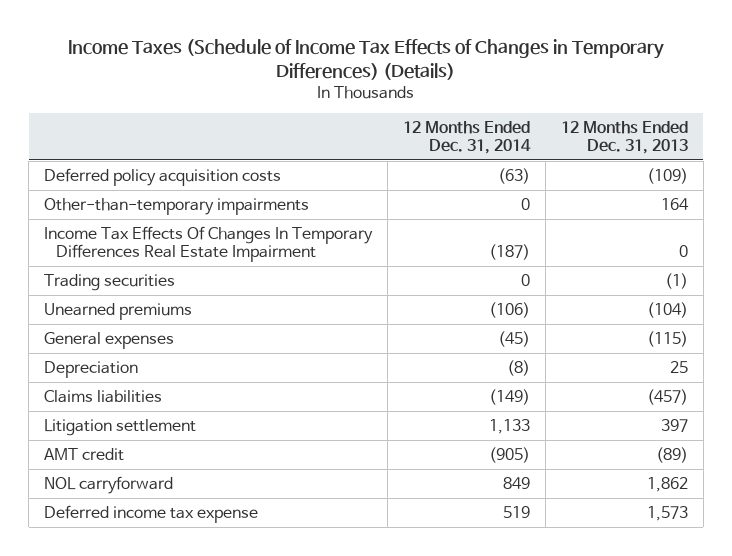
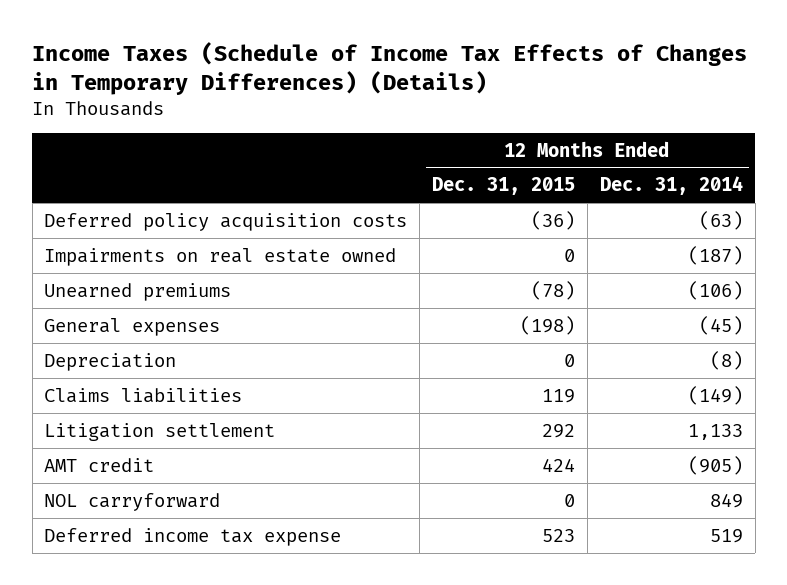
[561,120,689,155] 12 Months Ended Dec. 31, 2013 -> none
none -> [432,177,576,196] Dec. 31, 2015
[44,197,310,215] Other-than-temporary impairments -> none
[44,273,176,291] Trading securities -> none
[44,225,374,263] Income Tax Effects Of Changes In Temporary Differences Real Estate Impairment -> [44,247,397,266] Impairments on real estate owned

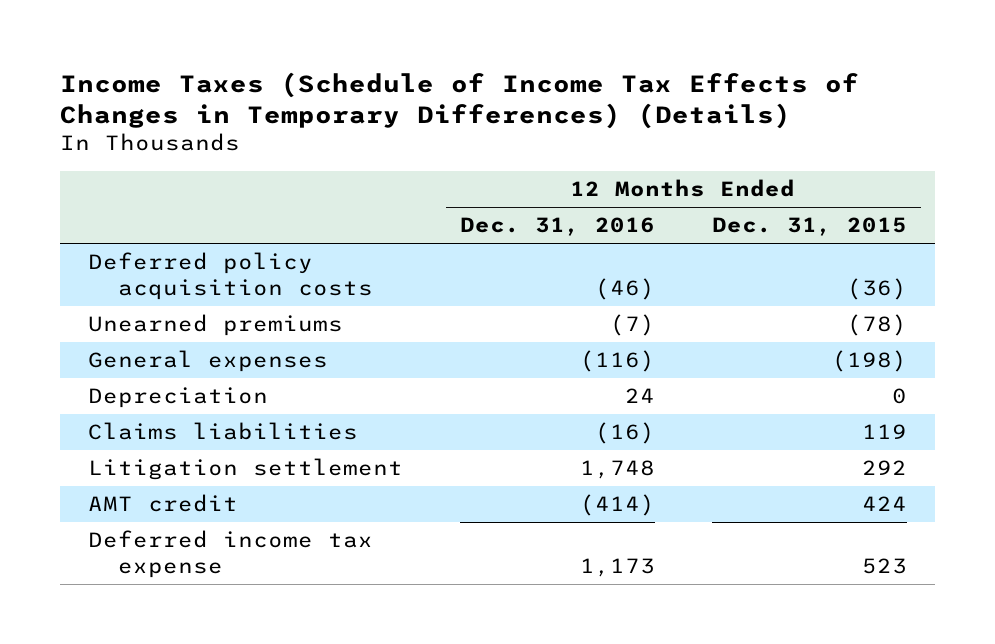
[599,176,743,196] Dec. 31, 2014 -> none
none -> [460,217,656,237] Dec. 31, 2016
[44,247,397,266] Impairments on real estate owned -> none
[44,492,221,511] NOL carryforward -> none

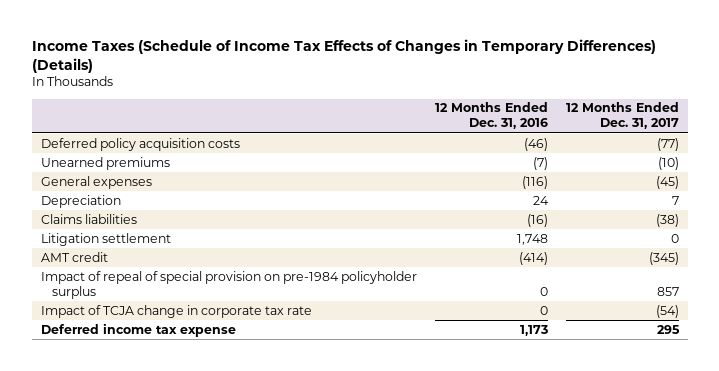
[711,217,907,237] Dec. 31, 2015 -> none
none -> [565,102,679,130] 12 Months Ended Dec. 31, 2017
none -> [40,270,417,299] Impact of repeal of special provision on pre-1984 policyholder surplus
none -> [40,304,312,318] Impact of TCJA change in corporate tax rate

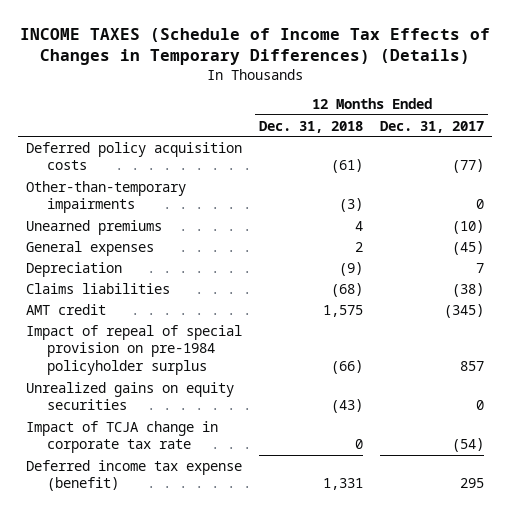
[31,38,656,73] Income Taxes (Schedule of Income Tax Effects of Changes in Temporary Differences) (Details) -> [20,27,491,66] INCOME TAXES (Schedule of Income Tax Effects of Changes in Temporary Differences) (Details)
[434,102,548,130] 12 Months Ended Dec. 31, 2016 -> none
none -> [259,120,364,133] Dec. 31, 2018
none -> [26,180,187,214] Other-than-temporary impairments
[40,232,171,246] Litigation settlement -> none
none -> [26,381,235,411] Unrealized gains on equity securities
[40,322,236,337] Deferred income tax expense -> [26,459,243,492] Deferred income tax expense (benefit)

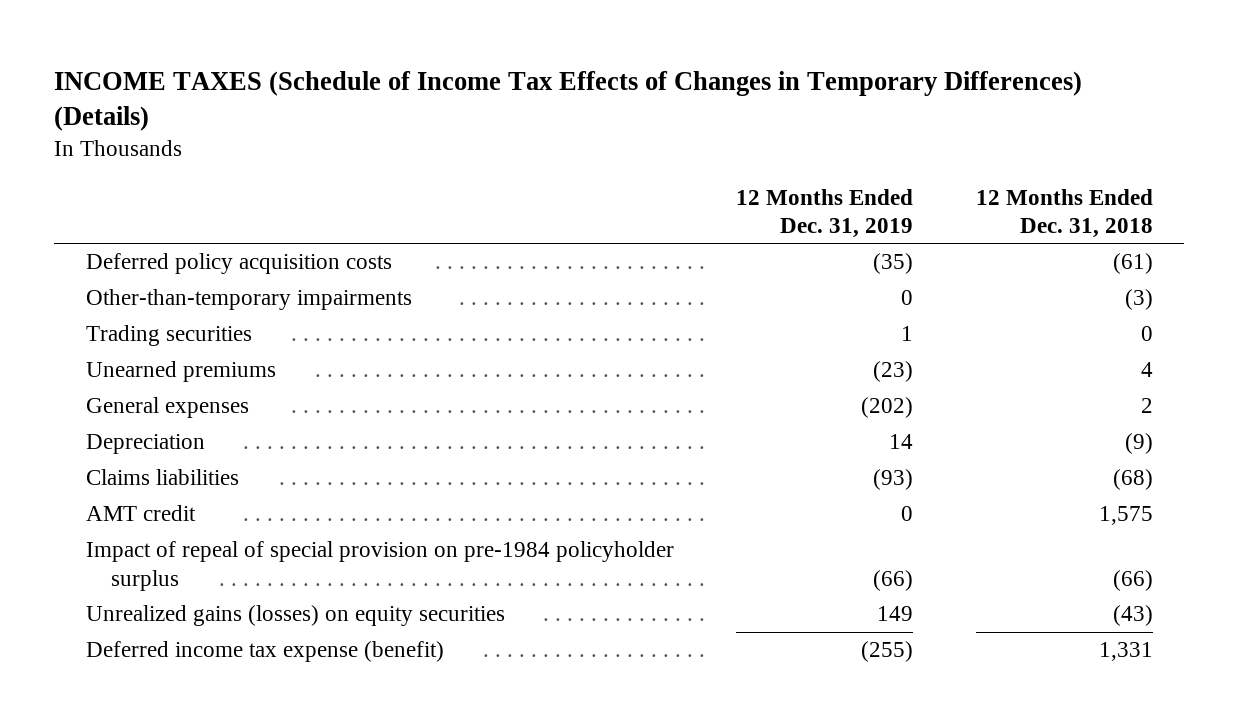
[379,120,484,133] Dec. 31, 2017 -> none
none -> [736,188,914,238] 12 Months Ended Dec. 31, 2019
none -> [85,325,252,347] Trading securities
[26,420,219,454] Impact of TCJA change in corporate tax rate -> none
[26,381,235,411] Unrealized gains on equity securities -> [85,605,505,627] Unrealized gains (losses) on equity securities

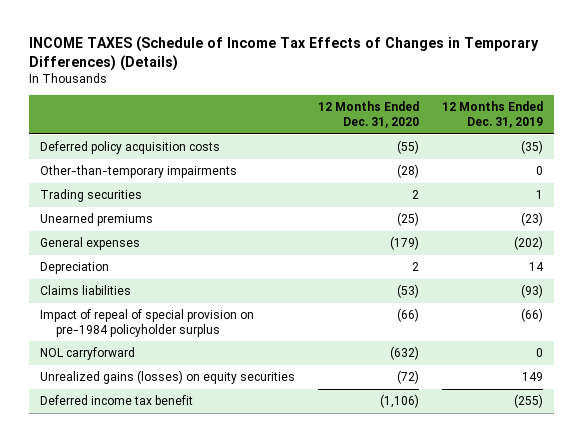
[976,188,1154,238] 12 Months Ended Dec. 31, 2018 -> none
none -> [317,101,419,129] 12 Months Ended Dec. 31, 2020
[85,505,196,522] AMT credit -> none
none -> [40,347,136,361] NOL carryforward
[85,641,444,663] Deferred income tax expense (benefit) -> [40,395,194,406] Deferred income tax benefit

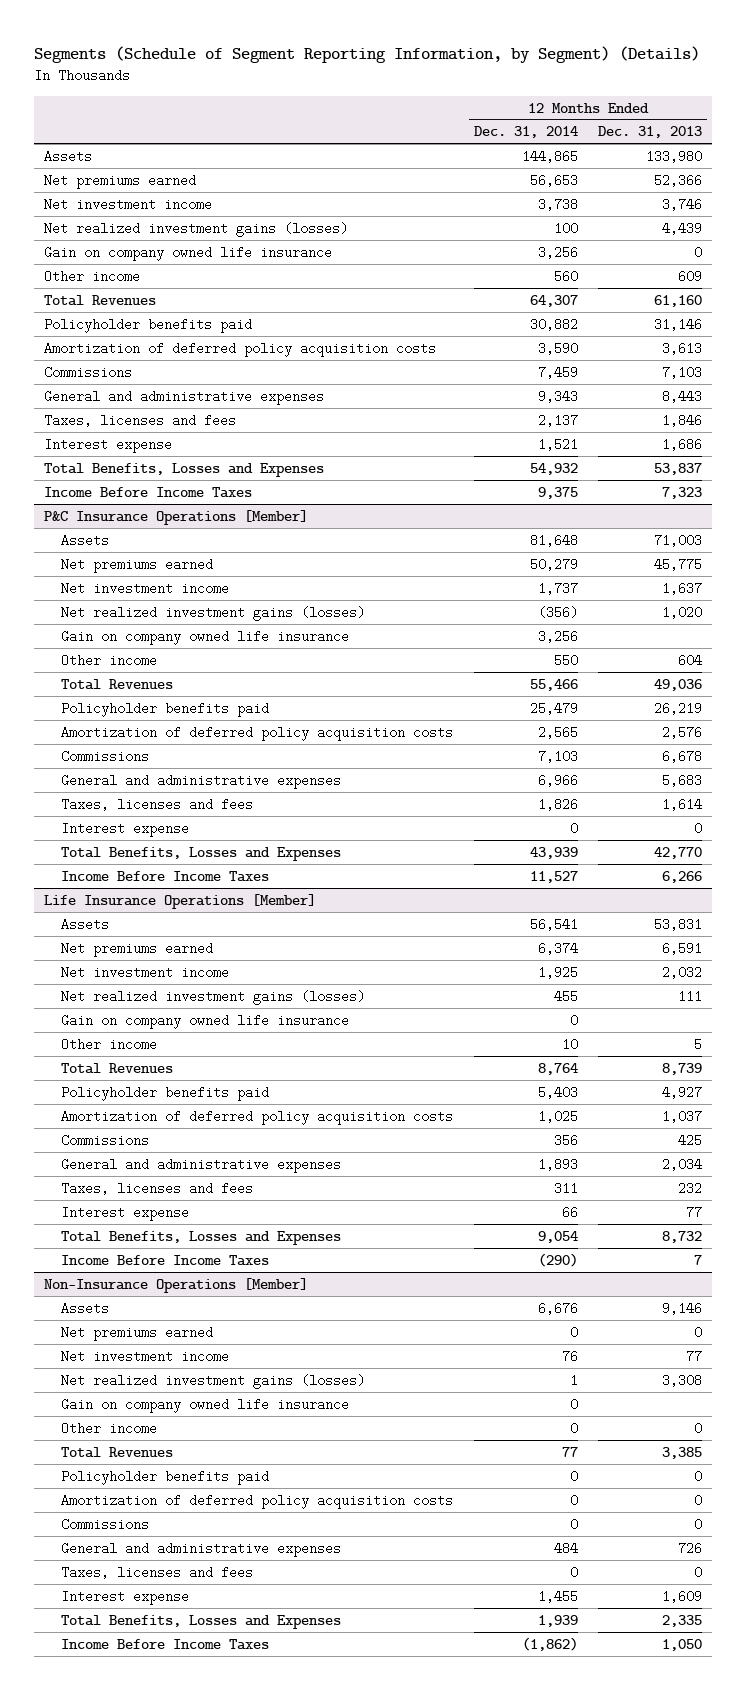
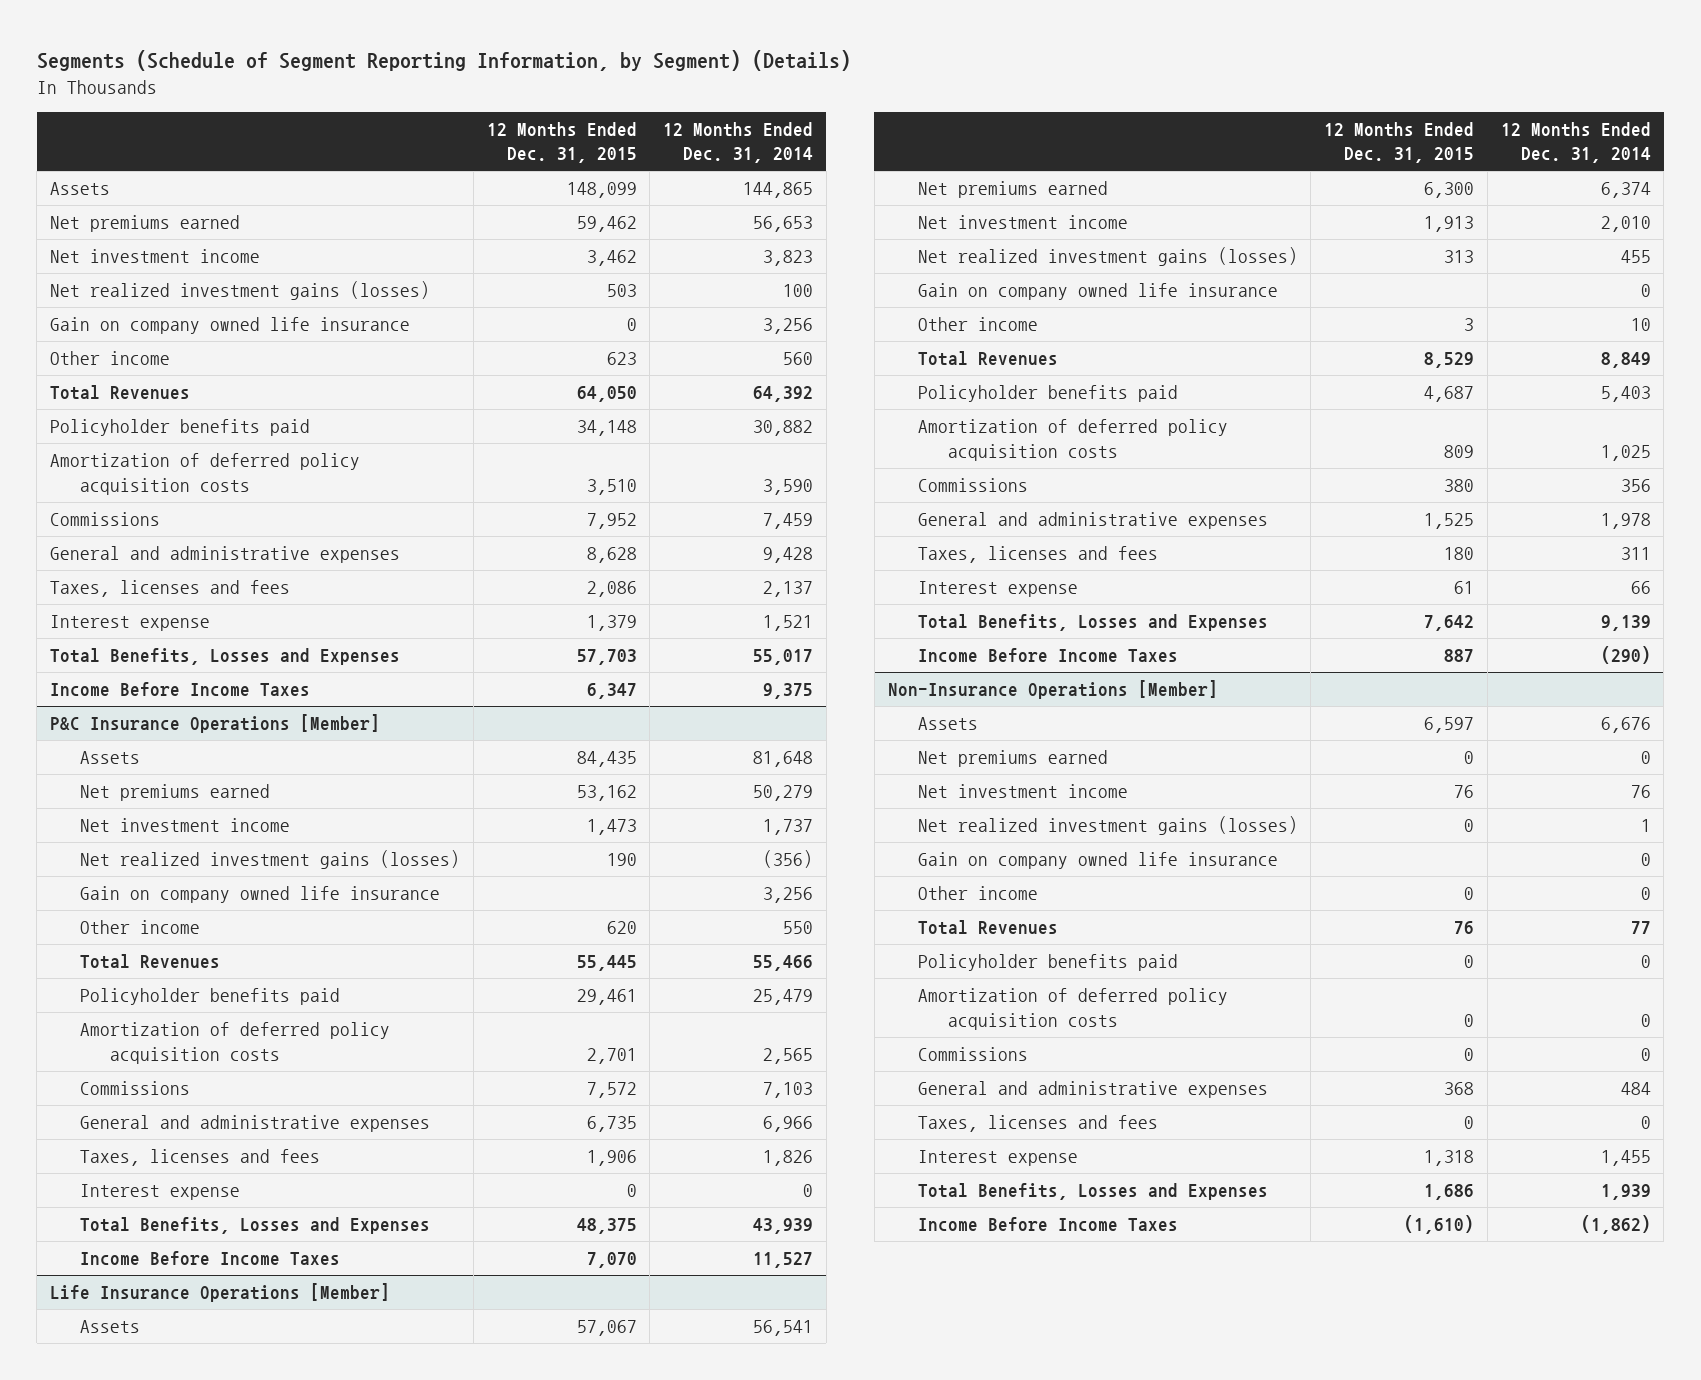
[598,126,703,139] Dec. 31, 2013 -> none
none -> [486,121,637,164] 12 Months Ended Dec. 31, 2015
[537,197,578,211] 3,738 -> [763,250,814,267] 3,823
[529,294,578,307] 64,307 -> [753,386,814,403] 64,392
[537,389,578,403] 9,343 -> [763,547,814,564] 9,428
[529,462,578,475] 54,932 -> [753,649,814,666] 55,017
[537,965,578,979] 1,925 -> [1600,216,1651,233] 2,010
[537,1062,578,1075] 8,764 -> [1600,352,1651,369] 8,849
[537,1157,578,1171] 1,893 -> [1600,513,1651,530] 1,978
[537,1230,578,1243] 9,054 -> [1600,615,1651,632] 9,139

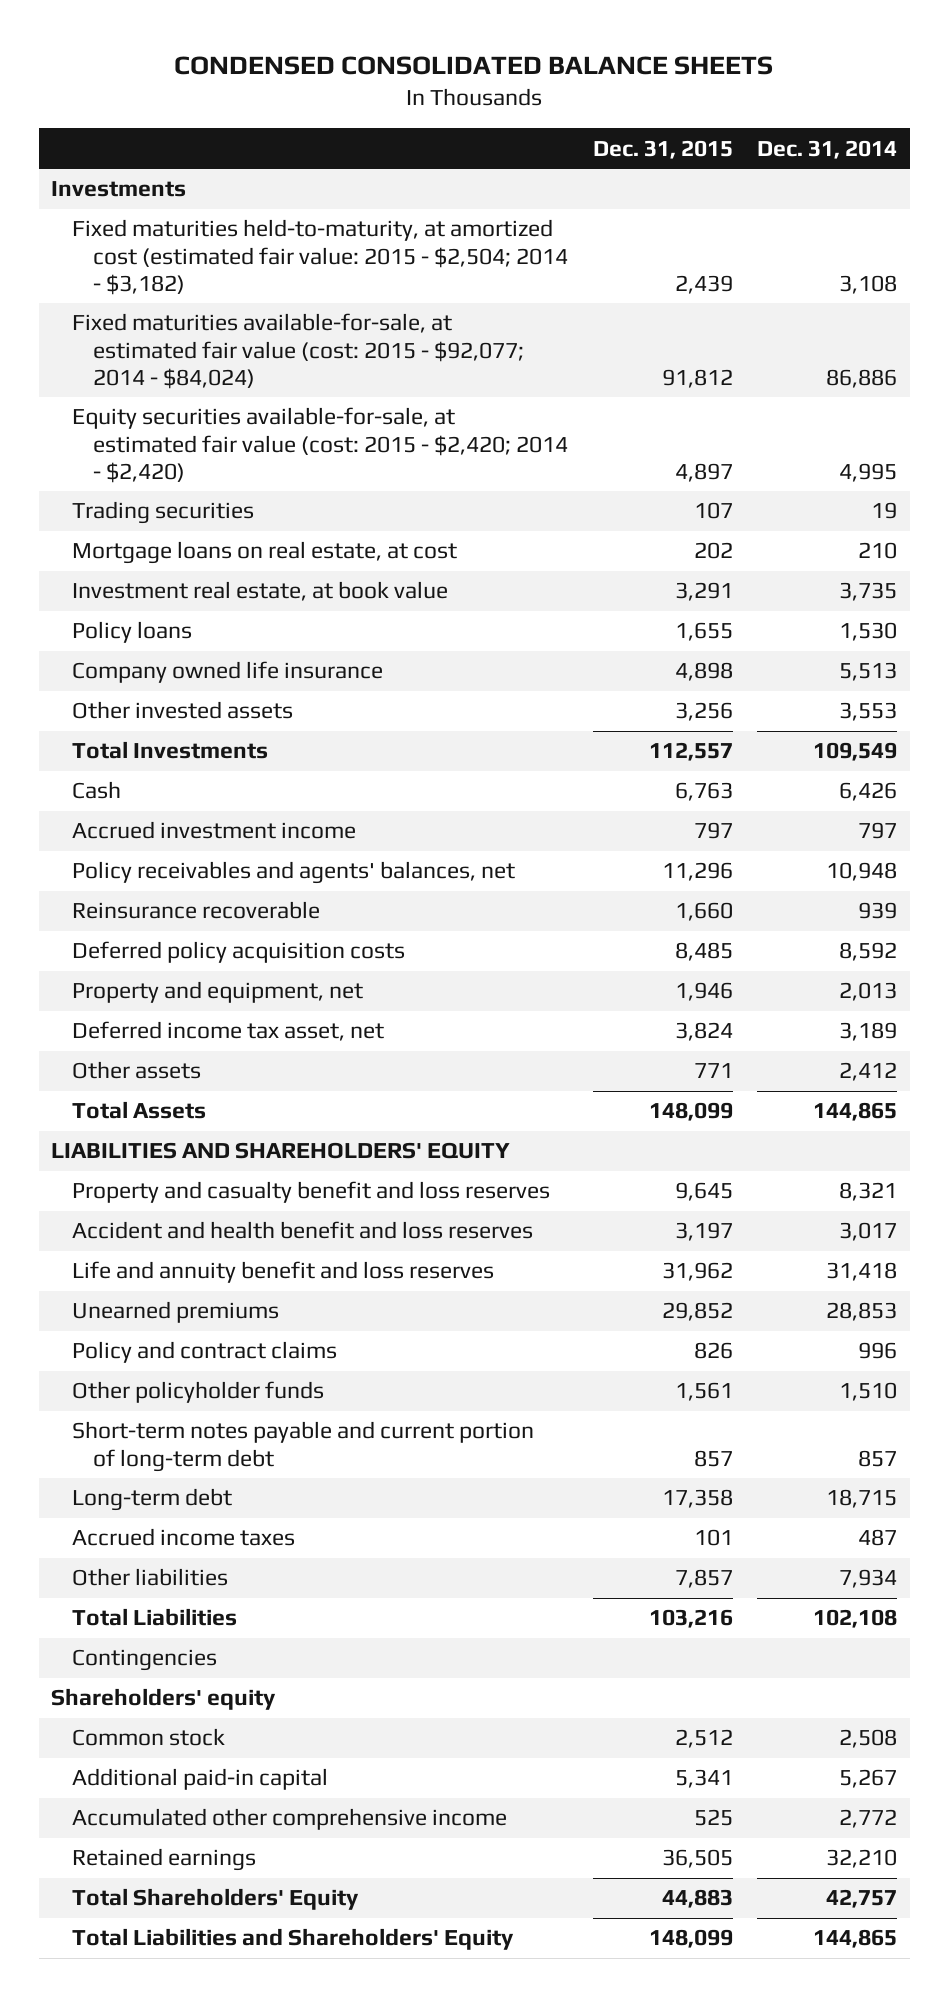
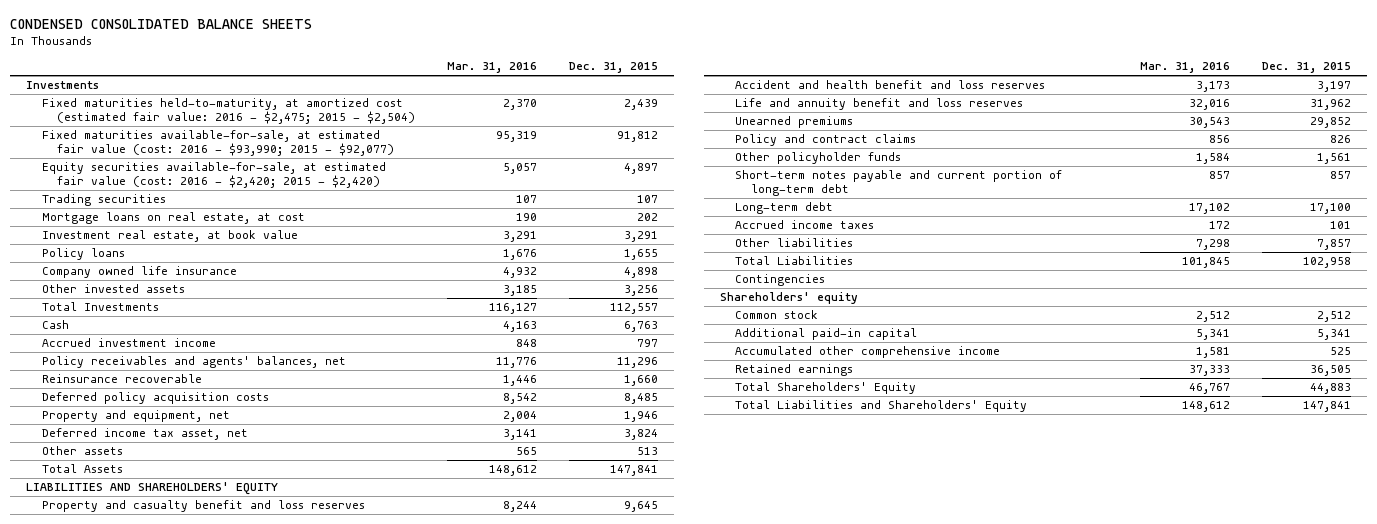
[757,139,898,159] Dec. 31, 2014 -> none
none -> [446,62,537,74] Mar. 31, 2016
[72,219,569,295] Fixed maturities held-to-maturity, at amortized cost (estimated fair value: 2015 - $2,504; 2014 - $3,182) -> [41,98,416,125] Fixed maturities held-to-maturity, at amortized cost (estimated fair value: 2016 - $2,475; 2015 - $2,504)
[72,313,525,389] Fixed maturities available-for-sale, at estimated fair value (cost: 2015 - $92,077; 2014 - $84,024) -> [41,130,395,157] Fixed maturities available-for-sale, at estimated fair value (cost: 2016 - $93,990; 2015 - $92,077)
[72,407,569,483] Equity securities available-for-sale, at estimated fair value (cost: 2015 - $2,420; 2014 - $2,420) -> [41,162,386,189] Equity securities available-for-sale, at estimated fair value (cost: 2016 - $2,420; 2015 - $2,420)
[693,1063,733,1079] 771 -> [636,447,658,456] 513
[648,1102,733,1122] 148,099 -> [609,465,658,477] 147,841
[661,1489,733,1509] 17,358 -> [1310,203,1352,215] 17,100
[648,1609,733,1629] 103,216 -> [1303,257,1352,269] 102,958
[648,1929,733,1949] 148,099 -> [1303,401,1352,413] 147,841

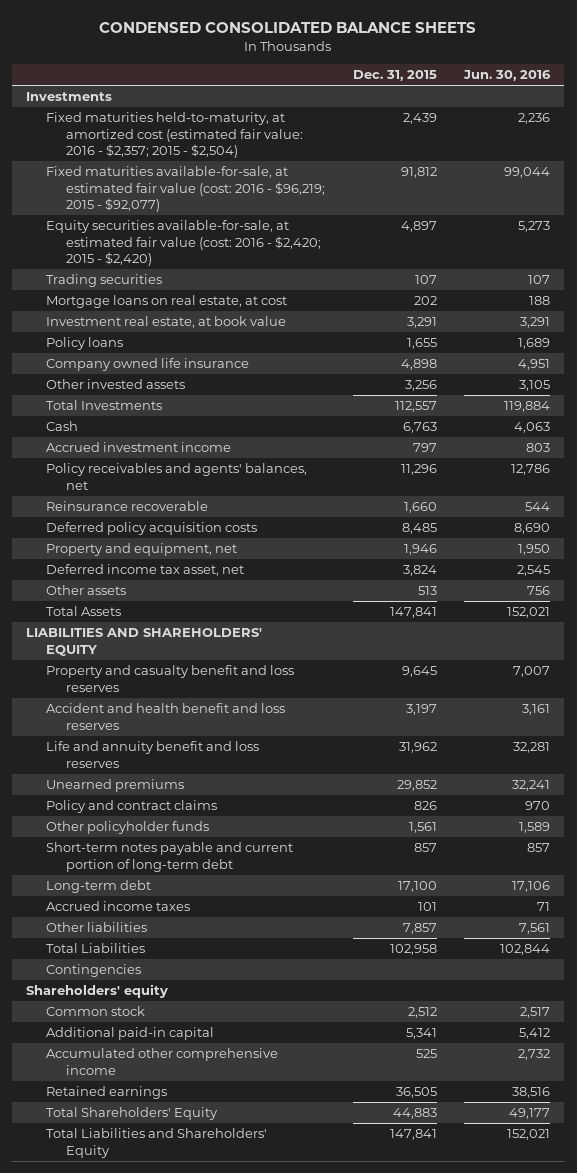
[446,62,537,74] Mar. 31, 2016 -> none
none -> [463,70,552,82] Jun. 30, 2016
[41,98,416,125] Fixed maturities held-to-maturity, at amortized cost (estimated fair value: 2016 - $2,475; 2015 - $2,504) -> [46,112,304,159] Fixed maturities held-to-maturity, at amortized cost (estimated fair value: 2016 - $2,357; 2015 - $2,504)
[41,130,395,157] Fixed maturities available-for-sale, at estimated fair value (cost: 2016 - $93,990; 2015 - $92,077) -> [46,166,326,213] Fixed maturities available-for-sale, at estimated fair value (cost: 2016 - $96,219; 2015 - $92,077)

